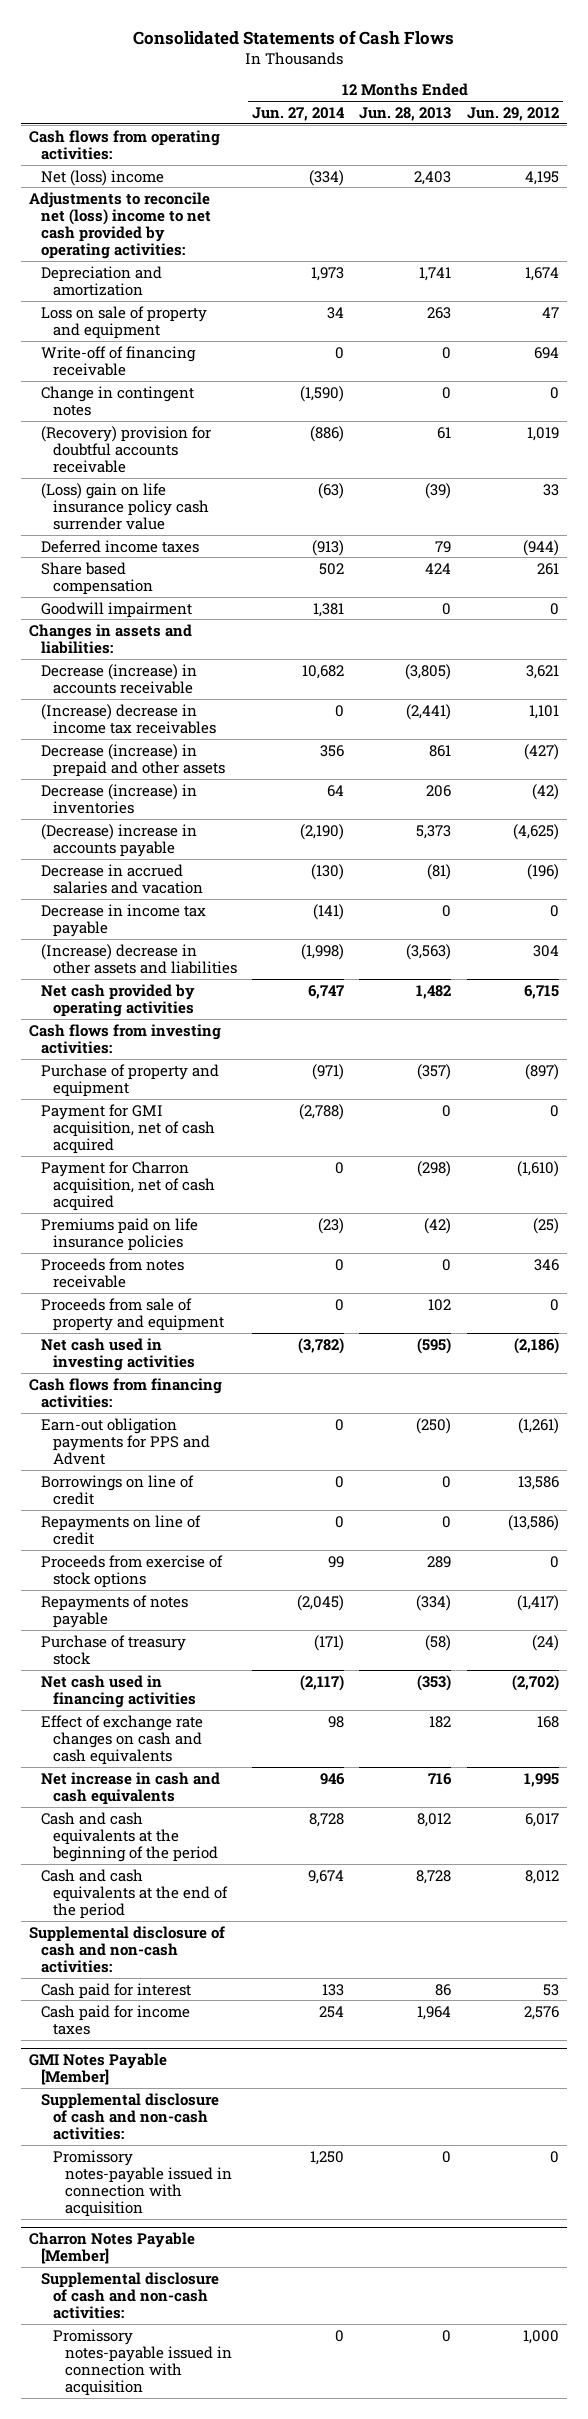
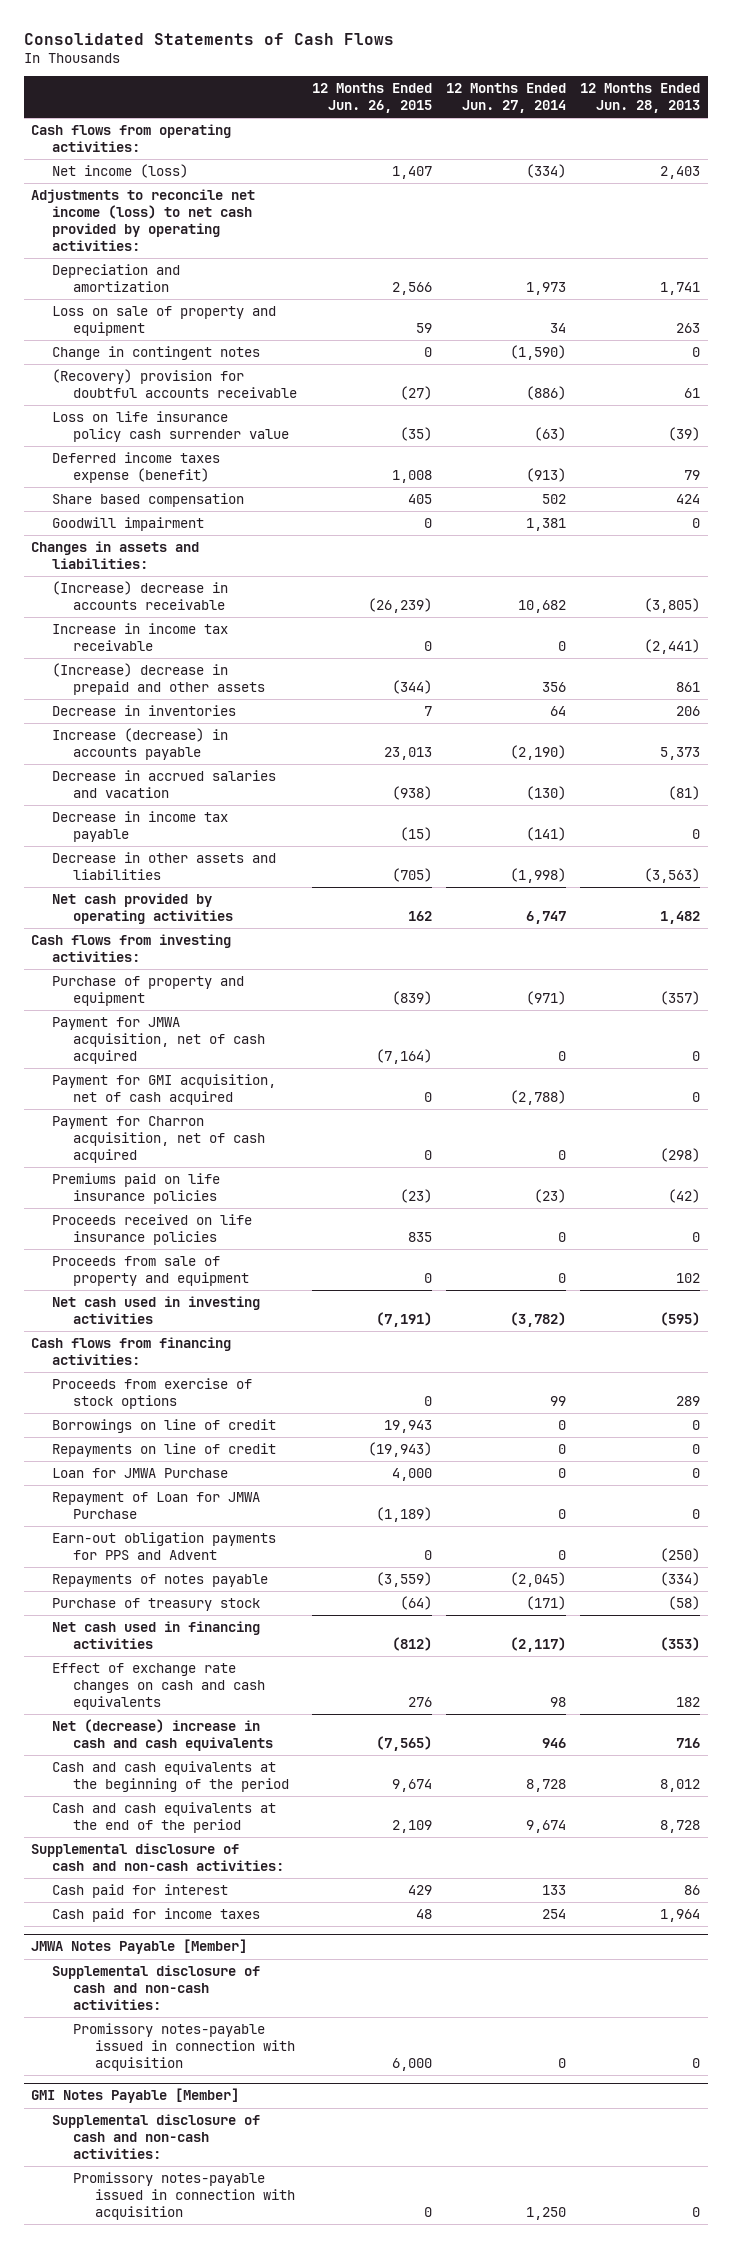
[466,106,559,121] Jun. 29, 2012 -> none
none -> [311,82,432,113] 12 Months Ended Jun. 26, 2015
[40,169,164,186] Net (loss) income -> [52,163,189,178] Net income (loss)
[28,191,211,260] Adjustments to reconcile net (loss) income to net cash provided by operating activities: -> [31,188,256,252] Adjustments to reconcile net income (loss) to net cash provided by operating activities:
[40,345,196,376] Write-off of financing receivable -> none
[40,482,209,531] (Loss) gain on life insurance policy cash surrender value -> [52,410,290,443] Loss on life insurance policy cash surrender value
[40,539,199,553] Deferred income taxes -> [52,451,221,484] Deferred income taxes expense (benefit)
[40,663,197,694] Decrease (increase) in accounts receivable -> [52,580,229,611] (Increase) decrease in accounts receivable
[40,703,216,734] (Increase) decrease in income tax receivables -> [52,622,229,652] Increase in income tax receivable
[40,743,225,777] Decrease (increase) in prepaid and other assets -> [52,662,266,696] (Increase) decrease in prepaid and other assets
[40,783,197,814] Decrease (increase) in inventories -> [52,704,237,716] Decrease in inventories
[40,823,197,857] (Decrease) increase in accounts payable -> [52,727,229,761] Increase (decrease) in accounts payable
[40,943,237,974] (Increase) decrease in other assets and liabilities -> [52,851,277,881] Decrease in other assets and liabilities
none -> [52,1016,266,1065] Payment for JMWA acquisition, net of cash acquired
[40,1257,184,1288] Proceeds from notes receivable -> none
none -> [52,1213,253,1246] Proceeds received on life insurance policies
[40,1554,223,1588] Proceeds from exercise of stock options -> [52,1377,253,1410] Proceeds from exercise of stock options
none -> [52,1467,229,1478] Loan for JMWA Purchase
none -> [52,1491,261,1520] Repayment of Loan for JMWA Purchase
[40,1417,210,1466] Earn-out obligation payments for PPS and Advent -> [52,1531,277,1561] Earn-out obligation payments for PPS and Advent
[40,1771,220,1805] Net increase in cash and cash equivalents -> [52,1718,274,1752] Net (decrease) increase in cash and cash equivalents
none -> [31,1939,248,1955] JMWA Notes Payable [Member]
none -> [52,1964,261,2011] Supplemental disclosure of cash and non-cash activities:
none -> [73,2022,295,2072] Promissory notes-payable issued in connection with acquisition
[28,2232,195,2265] Charron Notes Payable [Member] -> none
[40,2271,219,2320] Supplemental disclosure of cash and non-cash activities: -> none
[52,2328,232,2397] Promissory notes-payable issued in connection with acquisition -> none

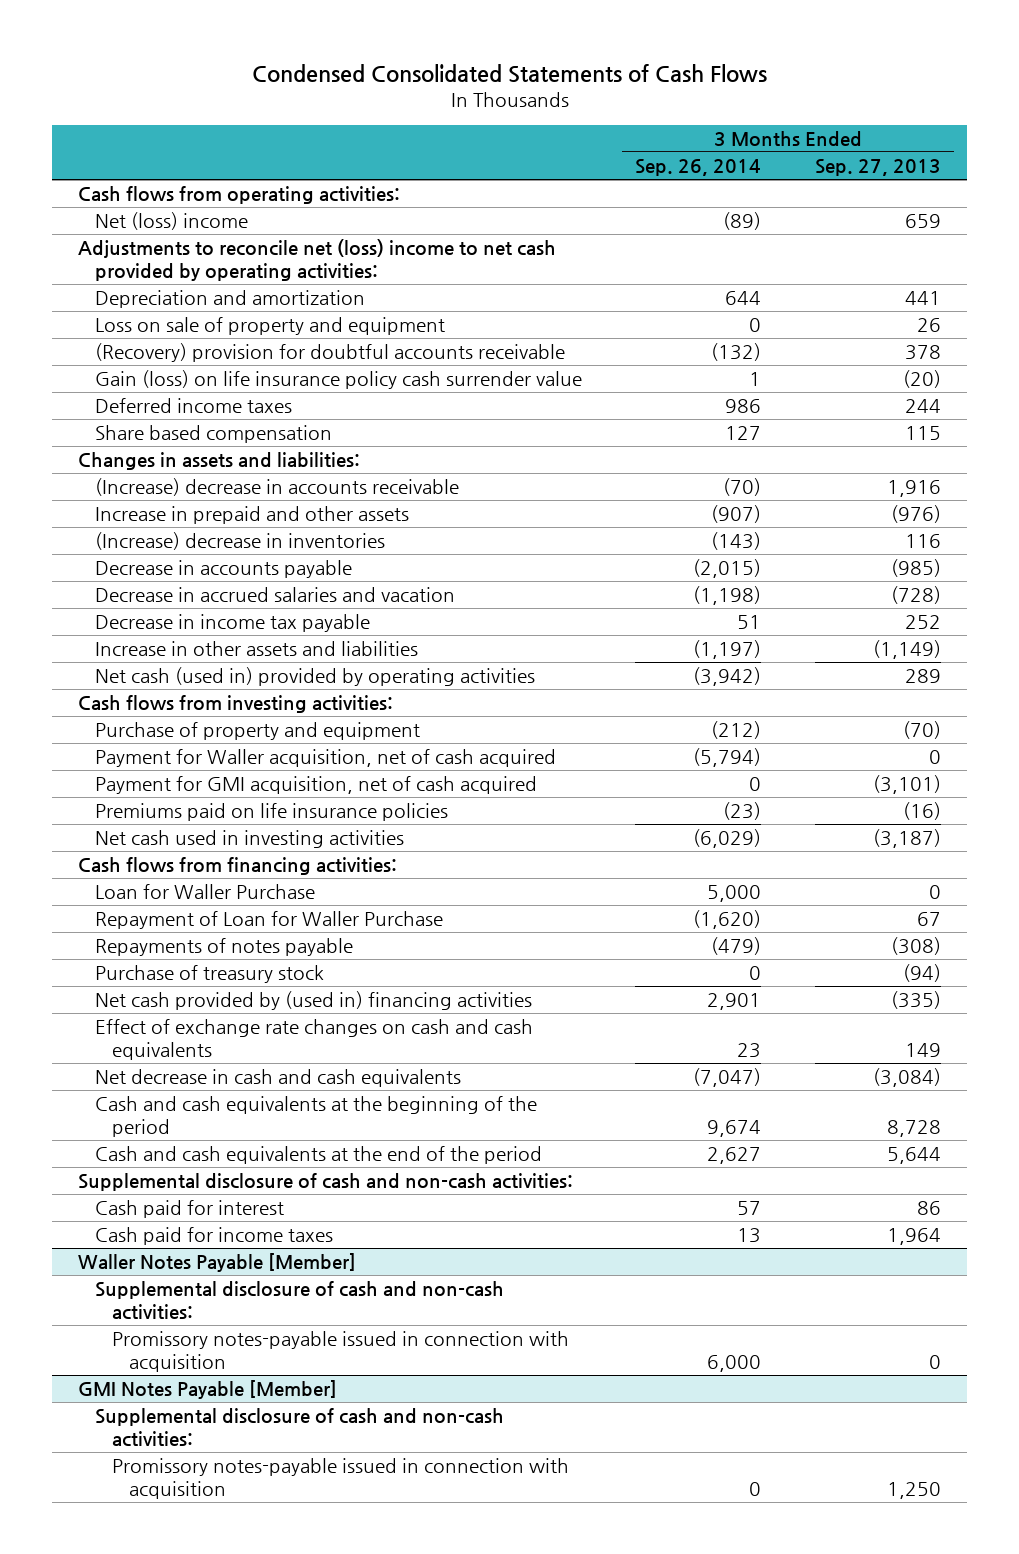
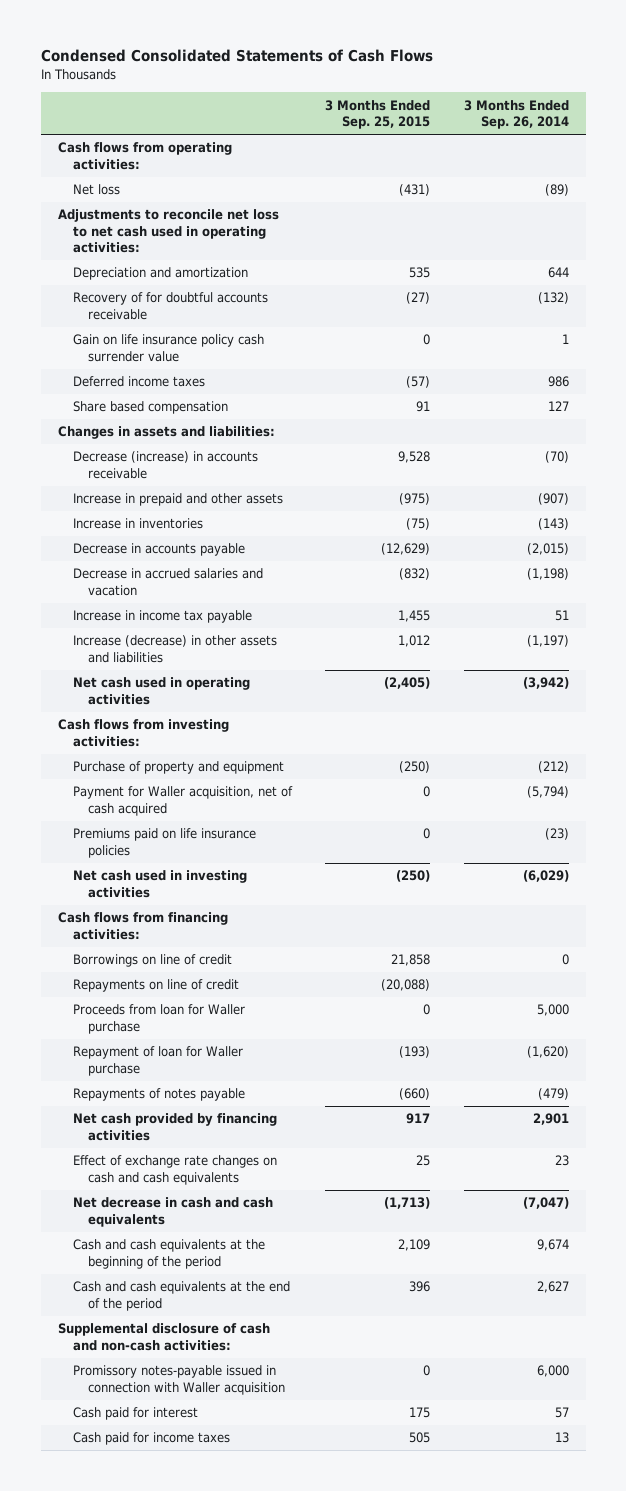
[814,159,941,177] Sep. 27, 2013 -> none
none -> [325,99,431,130] 3 Months Ended Sep. 25, 2015
[95,212,249,231] Net (loss) income -> [72,184,120,196] Net loss
[78,239,557,281] Adjustments to reconcile net (loss) income to net cash provided by operating activities: -> [57,209,279,254] Adjustments to reconcile net loss to net cash used in operating activities:
[95,317,446,336] Loss on sale of property and equipment -> none
[95,343,566,363] (Recovery) provision for doubtful accounts receivable -> [72,292,268,320] Recovery of for doubtful accounts receivable
[95,370,583,390] Gain (loss) on life insurance policy cash surrender value -> [72,334,264,362] Gain on life insurance policy cash surrender value
[95,478,460,497] (Increase) decrease in accounts receivable -> [72,451,258,479] Decrease (increase) in accounts receivable
[95,532,386,551] (Increase) decrease in inventories -> [72,518,203,530] Increase in inventories
[95,614,371,633] Decrease in income tax payable -> [72,610,252,624] Increase in income tax payable
[95,641,419,657] Increase in other assets and liabilities -> [72,635,277,663] Increase (decrease) in other assets and liabilities
[95,667,536,687] Net cash (used in) provided by operating activities -> [72,677,250,705] Net cash used in operating activities
[95,776,538,795] Payment for GMI acquisition, net of cash acquired -> none
none -> [72,954,232,968] Borrowings on line of credit
none -> [72,979,239,993] Repayments on line of credit
[95,884,316,900] Loan for Waller Purchase -> [72,1004,245,1034] Proceeds from loan for Waller purchase
[95,911,444,930] Repayment of Loan for Waller Purchase -> [72,1046,243,1076] Repayment of loan for Waller purchase
[95,965,325,984] Purchase of treasury stock -> none
[95,991,533,1011] Net cash provided by (used in) financing activities -> [72,1113,277,1141] Net cash provided by financing activities
none -> [72,1365,285,1395] Promissory notes-payable issued in connection with Waller acquisition
[78,1253,357,1273] Waller Notes Payable [Member] -> none
[95,1281,505,1320] Supplemental disclosure of cash and non-cash activities: -> none
[111,1331,569,1372] Promissory notes-payable issued in connection with acquisition -> none
[78,1380,338,1400] GMI Notes Payable [Member] -> none
[95,1408,505,1447] Supplemental disclosure of cash and non-cash activities: -> none
[111,1458,569,1499] Promissory notes-payable issued in connection with acquisition -> none

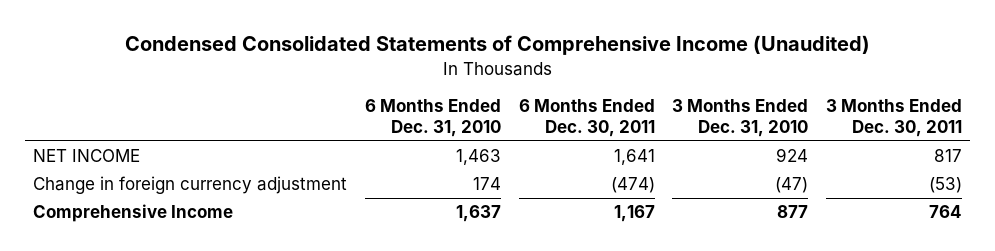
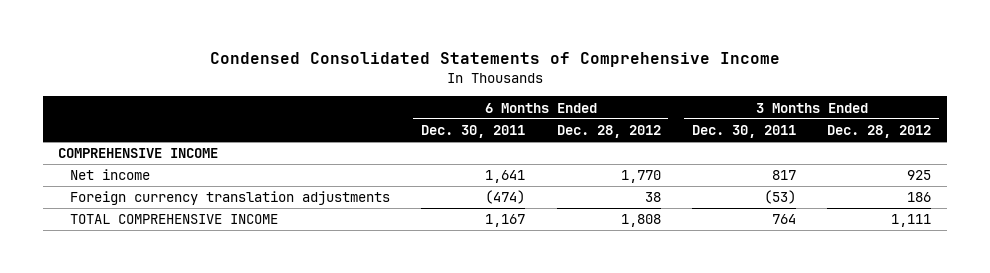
[124,35,870,56] Condensed Consolidated Statements of Comprehensive Income (Unaudited) -> [209,51,780,67] Condensed Consolidated Statements of Comprehensive Income
[365,98,502,138] 6 Months Ended Dec. 31, 2010 -> none
[672,98,809,138] 3 Months Ended Dec. 31, 2010 -> none
none -> [556,125,661,139] Dec. 28, 2012
none -> [827,125,932,139] Dec. 28, 2012
none -> [58,148,219,159] COMPREHENSIVE INCOME
[33,149,141,163] NET INCOME -> [69,169,150,181] Net income
[33,176,348,195] Change in foreign currency adjustment -> [69,191,390,206] Foreign currency translation adjustments
[33,204,234,223] Comprehensive Income -> [69,214,278,225] TOTAL COMPREHENSIVE INCOME

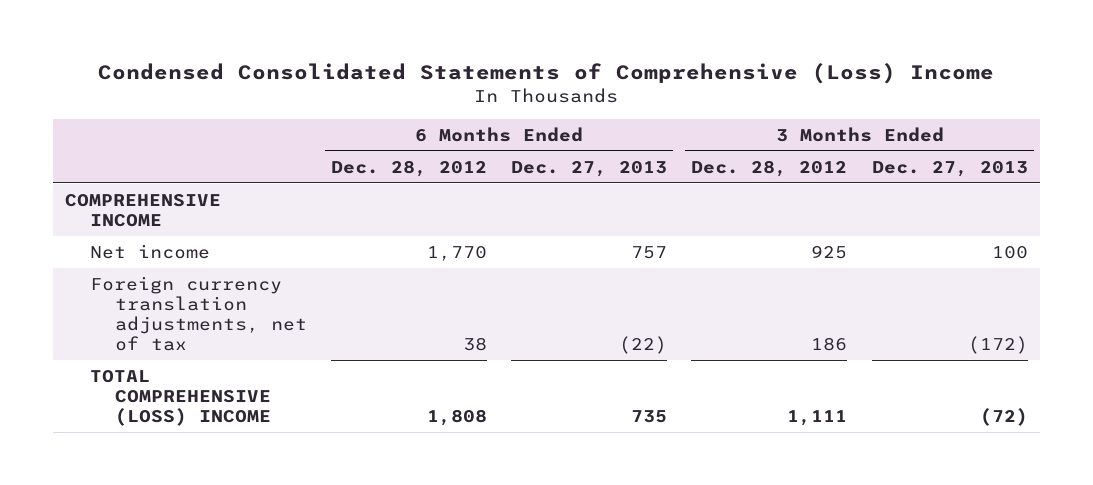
[209,51,780,67] Condensed Consolidated Statements of Comprehensive Income -> [98,63,995,85] Condensed Consolidated Statements of Comprehensive (Loss) Income
[421,125,526,139] Dec. 30, 2011 -> none
[691,125,796,139] Dec. 30, 2011 -> none
none -> [511,160,668,177] Dec. 27, 2013
none -> [871,160,1028,177] Dec. 27, 2013
[69,191,390,206] Foreign currency translation adjustments -> [89,275,307,351] Foreign currency translation adjustments, net of tax
[69,214,278,225] TOTAL COMPREHENSIVE INCOME -> [89,369,271,426] TOTAL COMPREHENSIVE (LOSS) INCOME

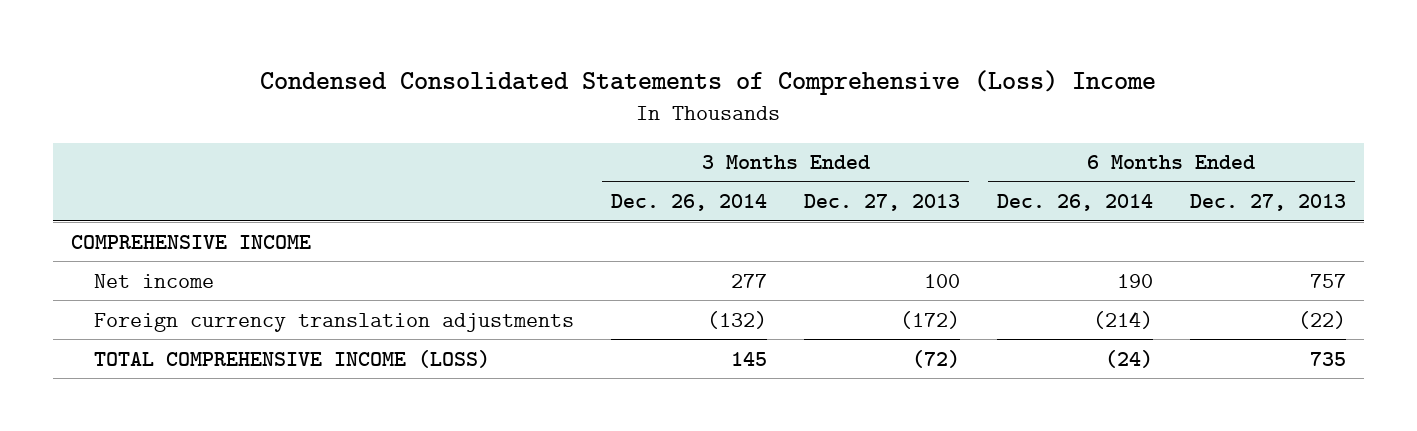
[331,159,488,177] Dec. 28, 2012 -> none
[691,159,848,177] Dec. 28, 2012 -> none
none -> [611,194,768,212] Dec. 26, 2014
none -> [996,194,1153,212] Dec. 26, 2014
[89,275,307,351] Foreign currency translation adjustments, net of tax -> [94,312,575,332] Foreign currency translation adjustments
[89,369,271,426] TOTAL COMPREHENSIVE (LOSS) INCOME -> [94,349,491,368] TOTAL COMPREHENSIVE INCOME (LOSS)

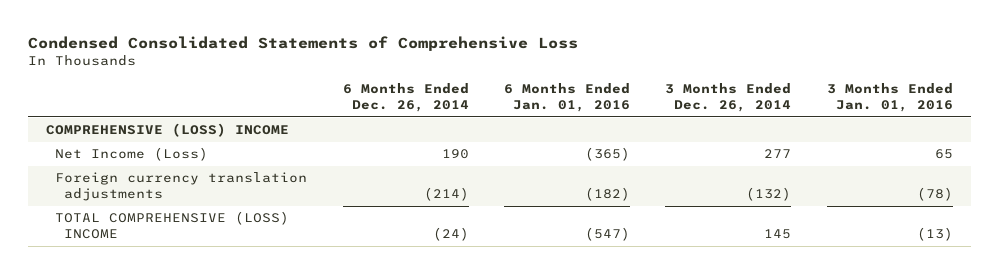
[260,69,1157,95] Condensed Consolidated Statements of Comprehensive (Loss) Income -> [28,35,579,51] Condensed Consolidated Statements of Comprehensive Loss
[804,194,961,212] Dec. 27, 2013 -> none
[1189,194,1346,212] Dec. 27, 2013 -> none
none -> [504,83,631,113] 6 Months Ended Jan. 01, 2016
none -> [826,83,953,113] 3 Months Ended Jan. 01, 2016
[71,234,312,249] COMPREHENSIVE INCOME -> [46,123,290,138] COMPREHENSIVE (LOSS) INCOME
[94,273,215,288] Net income -> [55,147,209,162] Net Income (Loss)
[94,349,491,368] TOTAL COMPREHENSIVE INCOME (LOSS) -> [55,211,290,240] TOTAL COMPREHENSIVE (LOSS) INCOME

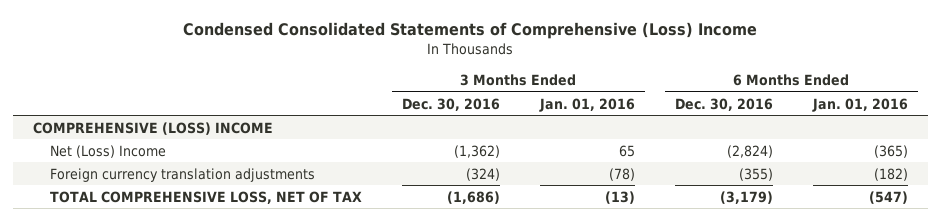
[28,35,579,51] Condensed Consolidated Statements of Comprehensive Loss -> [183,22,758,40] Condensed Consolidated Statements of Comprehensive (Loss) Income
[342,83,469,113] 6 Months Ended Dec. 26, 2014 -> none
[665,83,792,113] 3 Months Ended Dec. 26, 2014 -> none
none -> [401,97,500,111] Dec. 30, 2016
none -> [674,97,773,111] Dec. 30, 2016
[55,147,209,162] Net Income (Loss) -> [49,144,166,158] Net (Loss) Income
[55,211,290,240] TOTAL COMPREHENSIVE (LOSS) INCOME -> [49,190,362,204] TOTAL COMPREHENSIVE LOSS, NET OF TAX

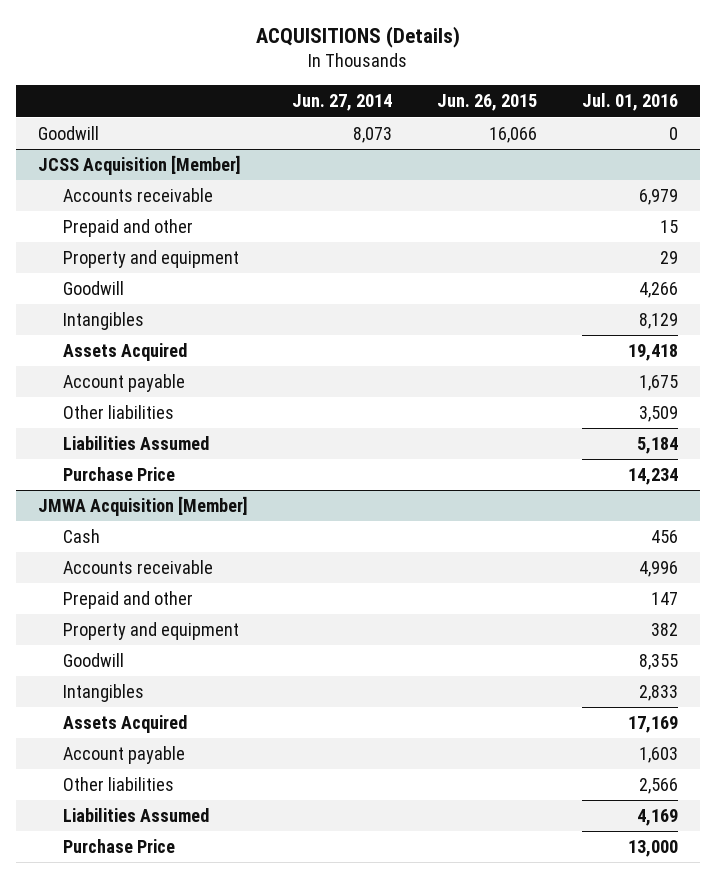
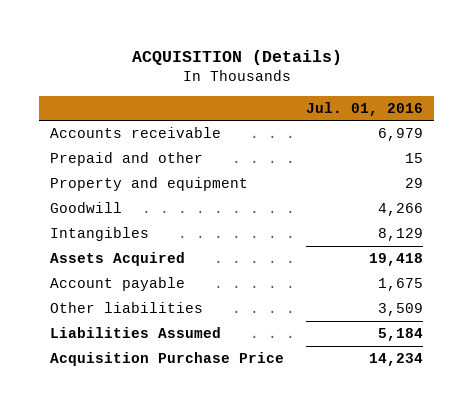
[255,26,460,49] ACQUISITIONS (Details) -> [131,49,342,65] ACQUISITION (Details)
[292,94,393,112] Jun. 27, 2014 -> none
[436,94,537,112] Jun. 26, 2015 -> none
[37,126,99,141] Goodwill -> none
[37,155,241,176] JCSS Acquisition [Member] -> none
[37,496,248,517] JMWA Acquisition [Member] -> none
[63,529,101,544] Cash -> none
[63,560,214,575] Accounts receivable -> none
[63,591,194,610] Prepaid and other -> none
[63,622,240,641] Property and equipment -> none
[63,653,125,668] Goodwill -> none
[63,684,145,703] Intangibles -> none
[63,715,188,734] Assets Acquired -> none
[63,746,186,765] Account payable -> none
[63,777,175,792] Other liabilities -> none
[63,808,210,823] Liabilities Assumed -> none
[63,839,176,854] Purchase Price -> none
[63,467,176,482] Purchase Price -> [50,352,285,367] Acquisition Purchase Price

